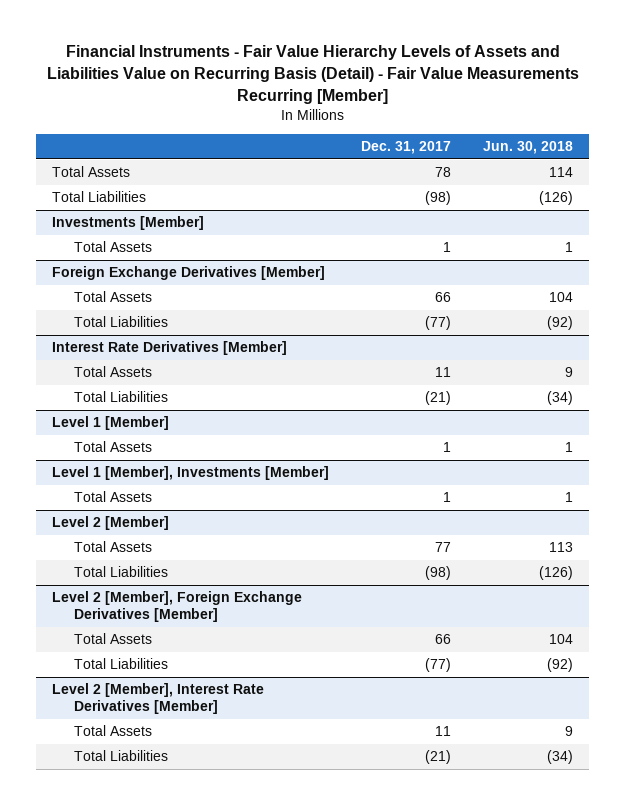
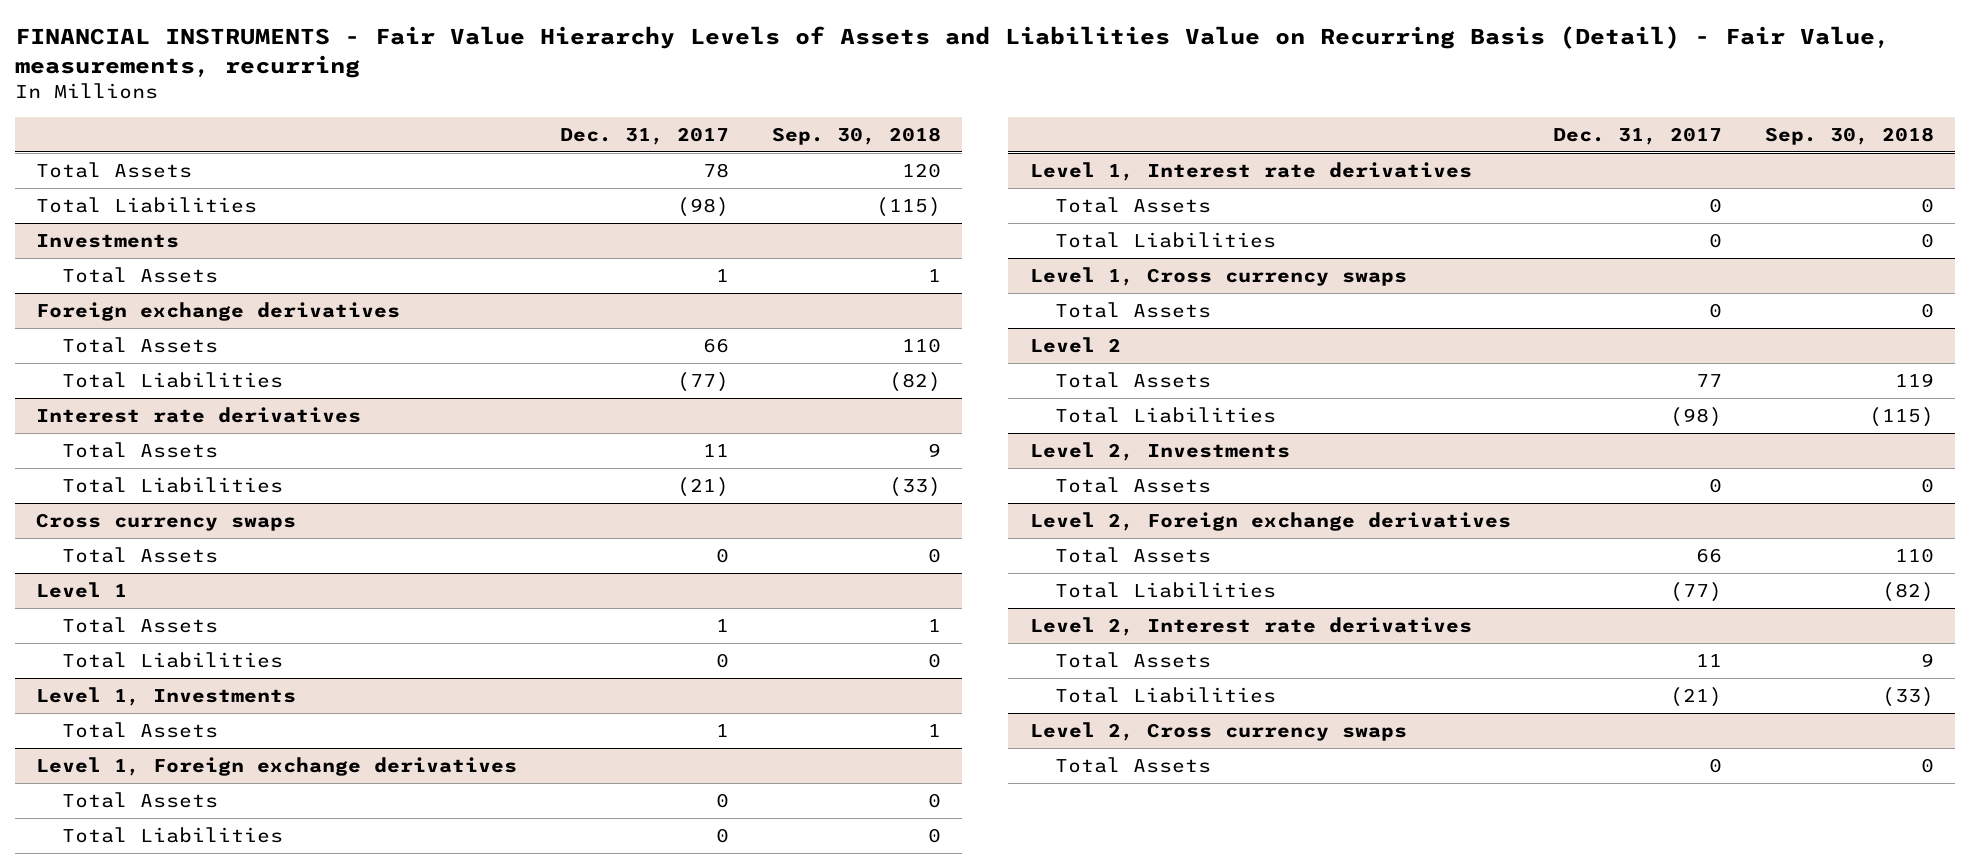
[46,45,579,104] Financial Instruments - Fair Value Hierarchy Levels of Assets and Liabilities Value on Recurring Basis (Detail) - Fair Value Measurements Recurring [Member] -> [15,26,1891,78] FINANCIAL INSTRUMENTS - Fair Value Hierarchy Levels of Assets and Liabilities Value on Recurring Basis (Detail) - Fair Value, measurements, recurring
[483,141,574,155] Jun. 30, 2018 -> none
none -> [771,126,941,145] Sep. 30, 2018
[51,216,204,231] Investments [Member] -> [36,234,180,249] Investments
[51,266,325,281] Foreign Exchange Derivatives [Member] -> [36,302,401,322] Foreign exchange derivatives
[51,341,287,356] Interest Rate Derivatives [Member] -> [36,407,362,424] Interest rate derivatives
[51,416,169,431] Level 1 [Member] -> [36,513,297,532] Cross currency swaps
none -> [61,547,218,564] Total Assets
none -> [36,582,128,599] Level 1
none -> [61,652,283,669] Total Liabilities
[51,466,329,481] Level 1 [Member], Investments [Member] -> [36,687,297,707] Level 1, Investments
none -> [36,757,518,777] Level 1, Foreign exchange derivatives
none -> [61,792,218,809] Total Assets
none -> [61,827,283,844] Total Liabilities
none -> [1029,162,1472,182] Level 1, Interest rate derivatives
none -> [1054,197,1211,214] Total Assets
none -> [1054,232,1276,249] Total Liabilities
none -> [1029,267,1407,287] Level 1, Cross currency swaps
none -> [1054,302,1211,319] Total Assets
[51,516,169,531] Level 2 [Member] -> [1029,337,1121,354] Level 2
none -> [1029,442,1290,462] Level 2, Investments
none -> [1054,477,1211,494] Total Assets
[51,591,302,623] Level 2 [Member], Foreign Exchange Derivatives [Member] -> [1029,512,1511,532] Level 2, Foreign exchange derivatives
[51,683,264,715] Level 2 [Member], Interest Rate Derivatives [Member] -> [1029,617,1472,637] Level 2, Interest rate derivatives
none -> [1029,722,1407,742] Level 2, Cross currency swaps
none -> [1054,757,1211,774] Total Assets

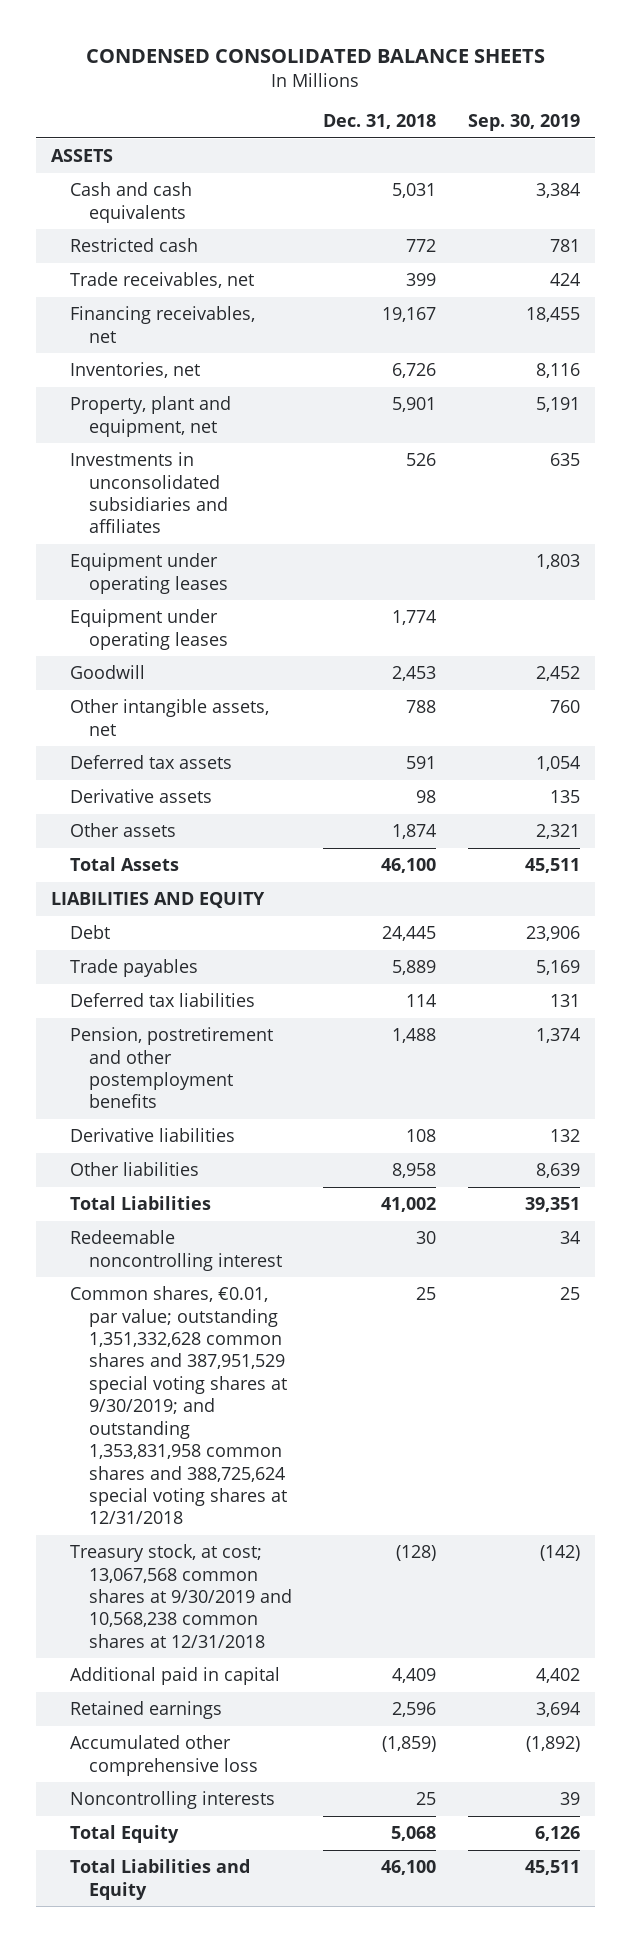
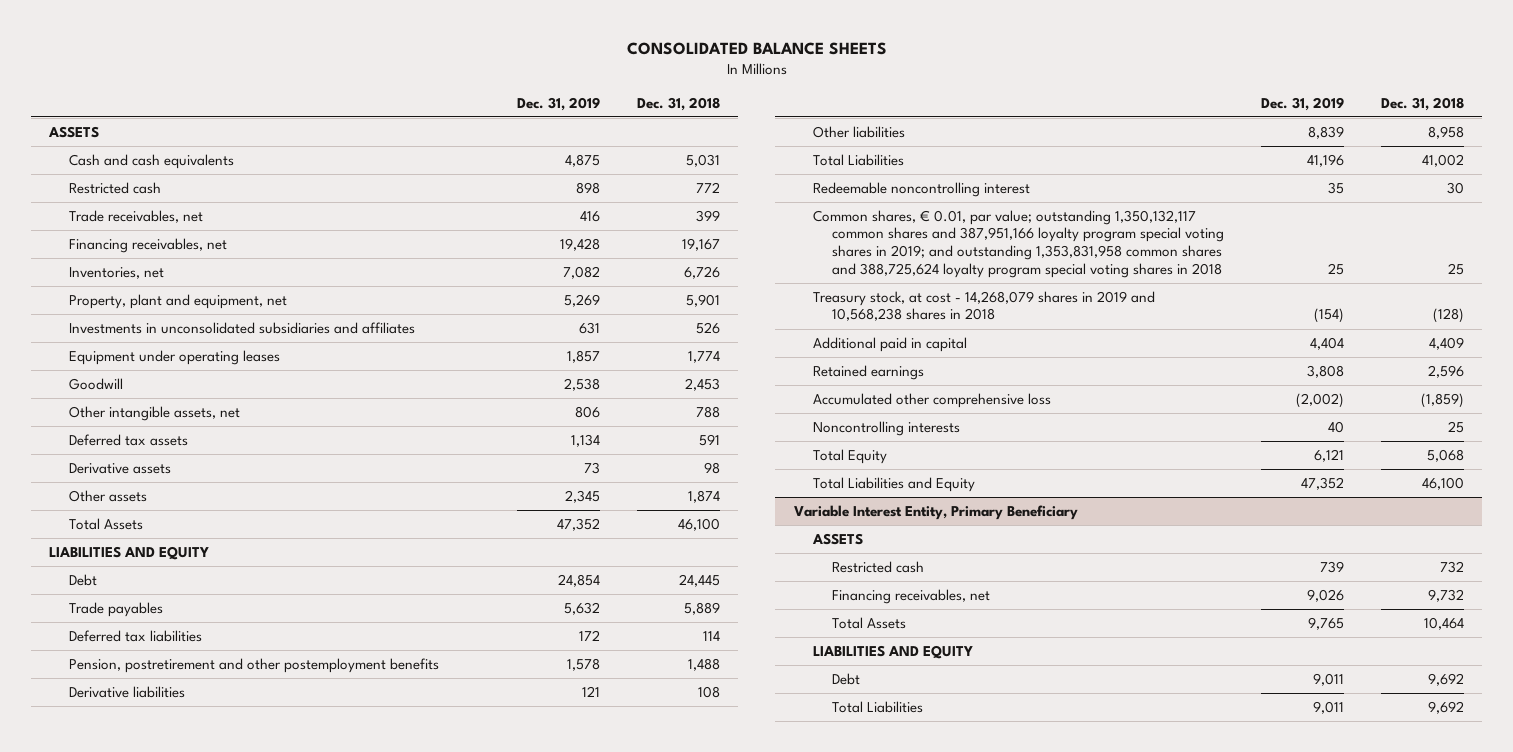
[86,48,546,63] CONDENSED CONSOLIDATED BALANCE SHEETS -> [626,42,887,56] CONSOLIDATED BALANCE SHEETS
[467,114,580,132] Sep. 30, 2019 -> none
none -> [516,96,600,111] Dec. 31, 2019
[69,553,228,594] Equipment under operating leases -> none
[69,1286,287,1525] Common shares, €0.01, par value; outstanding 1,351,332,628 common shares and 387,951,529 special voting shares at 9/30/2019; and outstanding 1,353,831,958 common shares and 388,725,624 special voting shares at 12/31/2018 -> [812,209,1225,278] Common shares, € 0.01, par value; outstanding 1,350,132,117 common shares and 387,951,166 loyalty program special voting shares in 2019; and outstanding 1,353,831,958 common shares and 388,725,624 loyalty program special voting shares in 2018
[69,1544,292,1648] Treasury stock, at cost; 13,067,568 common shares at 9/30/2019 and 10,568,238 common shares at 12/31/2018 -> [812,290,1155,322] Treasury stock, at cost - 14,268,079 shares in 2019 and 10,568,238 shares in 2018
none -> [793,504,1078,520] Variable Interest Entity, Primary Beneficiary
none -> [811,532,863,545] ASSETS
none -> [832,560,925,573] Restricted cash
none -> [832,588,991,604] Financing receivables, net
none -> [832,616,907,629] Total Assets
none -> [812,644,973,659] LIABILITIES AND EQUITY
none -> [832,672,861,685] Debt
none -> [832,700,924,713] Total Liabilities

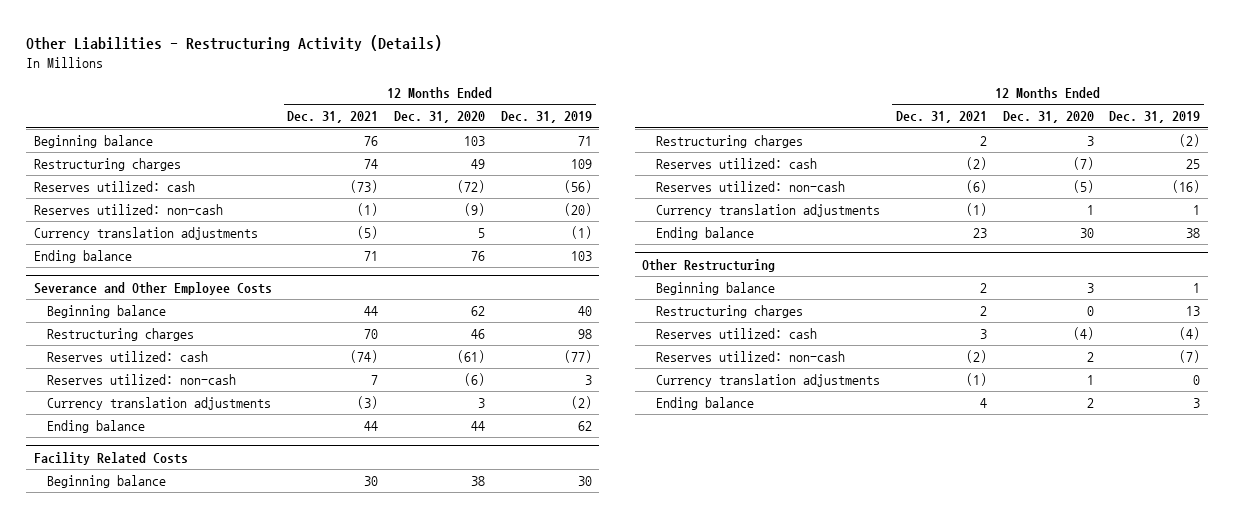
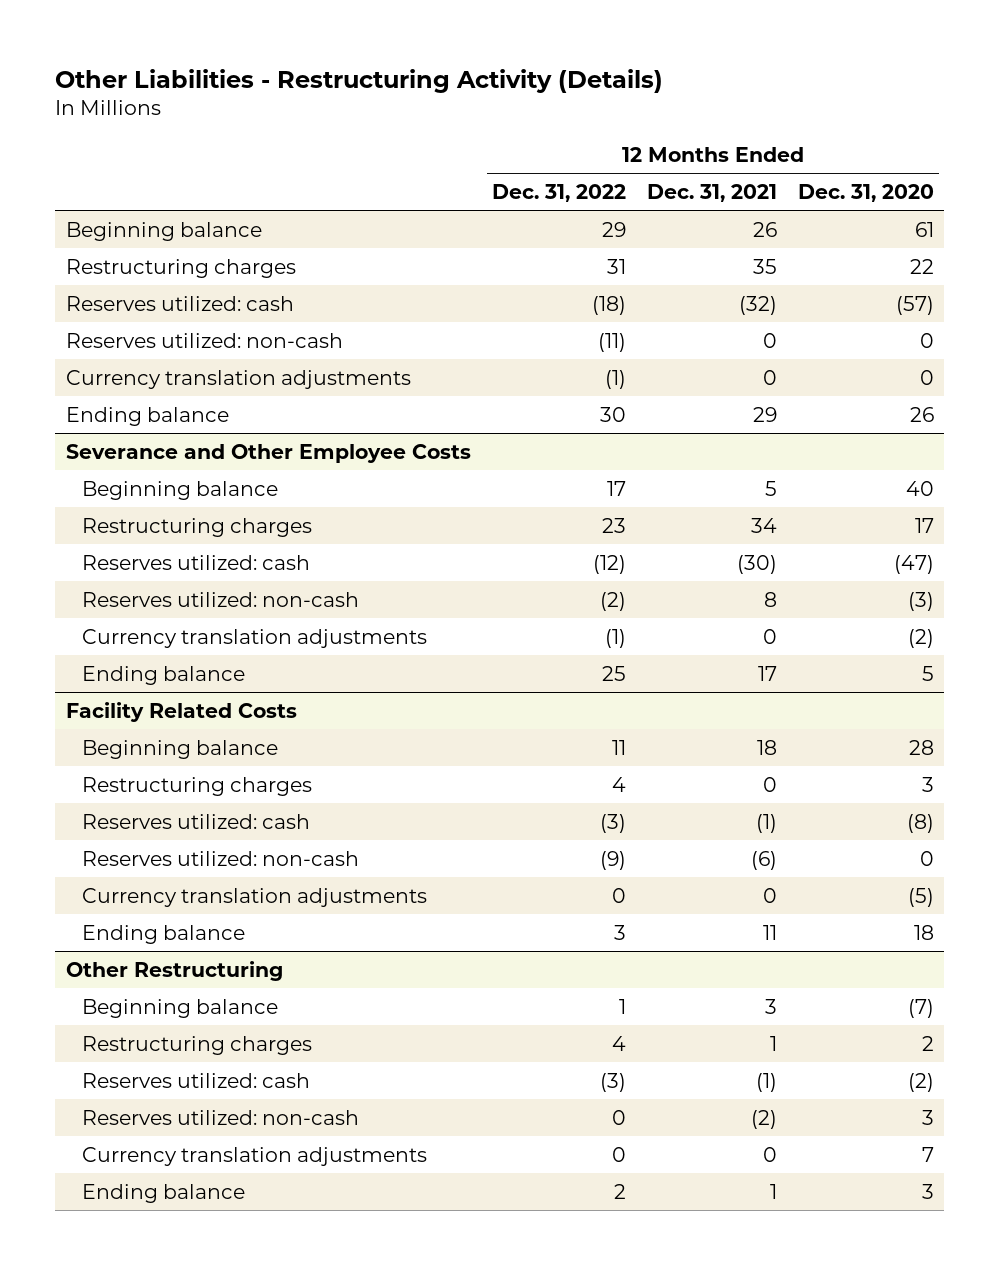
[500,111,592,124] Dec. 31, 2019 -> none
none -> [491,183,626,202] Dec. 31, 2022
[364,136,379,147] 76 -> [752,221,777,237] 26
[464,136,486,147] 103 -> [914,221,934,237] 61
[364,159,379,170] 74 -> [752,258,777,274] 35
[471,159,486,170] 49 -> [909,258,934,274] 22
[350,180,379,194] (73) -> [738,295,777,315] (32)
[457,180,486,194] (72) -> [895,295,934,315] (57)
[357,203,379,217] (1) -> [762,332,777,348] 0
[464,203,486,217] (9) -> [919,332,934,348] 0
[357,226,379,240] (5) -> [762,369,777,385] 0
[478,228,486,239] 5 -> [919,369,934,385] 0
[364,251,379,262] 71 -> [752,406,777,422] 29
[471,251,486,262] 76 -> [909,406,934,422] 26
[364,306,379,317] 44 -> [764,480,777,496] 5
[471,306,486,317] 62 -> [905,480,934,496] 40
[364,329,379,340] 70 -> [750,517,777,533] 34
[471,329,486,340] 46 -> [914,517,934,533] 17
[350,350,379,364] (74) -> [736,554,777,574] (30)
[457,350,486,364] (61) -> [893,554,934,574] (47)
[371,375,379,386] 7 -> [763,591,777,607] 8
[464,373,486,387] (6) -> [907,591,934,611] (3)
[357,396,379,410] (3) -> [762,628,777,644] 0
[478,398,486,409] 3 -> [907,628,934,648] (2)
[364,421,379,432] 44 -> [757,665,777,681] 17
[471,421,486,432] 44 -> [921,665,934,681] 5
[364,476,379,487] 30 -> [756,739,777,755] 18
[471,476,486,487] 38 -> [908,739,934,755] 28
[980,136,988,147] 2 -> [762,776,777,792] 0
[966,157,988,171] (2) -> [755,813,777,833] (1)
[1072,157,1094,171] (7) -> [906,813,934,833] (8)
[1072,180,1094,194] (5) -> [919,850,934,866] 0
[966,203,988,217] (1) -> [762,887,777,903] 0
[1086,205,1094,216] 1 -> [907,887,934,907] (5)
[973,228,988,239] 23 -> [762,924,777,940] 11
[1079,228,1094,239] 30 -> [913,924,934,940] 18
[980,283,988,294] 2 -> [764,998,777,1014] 3
[1086,283,1094,294] 3 -> [907,998,934,1018] (7)
[980,306,988,317] 2 -> [769,1035,777,1051] 1
[1086,306,1094,317] 0 -> [921,1035,934,1051] 2
[980,329,988,340] 3 -> [755,1072,777,1092] (1)
[1072,327,1094,341] (4) -> [907,1072,934,1092] (2)
[1086,352,1094,363] 2 -> [921,1109,934,1125] 3
[966,373,988,387] (1) -> [762,1146,777,1162] 0
[1086,375,1094,386] 1 -> [921,1146,934,1162] 7
[980,398,988,409] 4 -> [769,1183,777,1199] 1
[1086,398,1094,409] 2 -> [921,1183,934,1199] 3

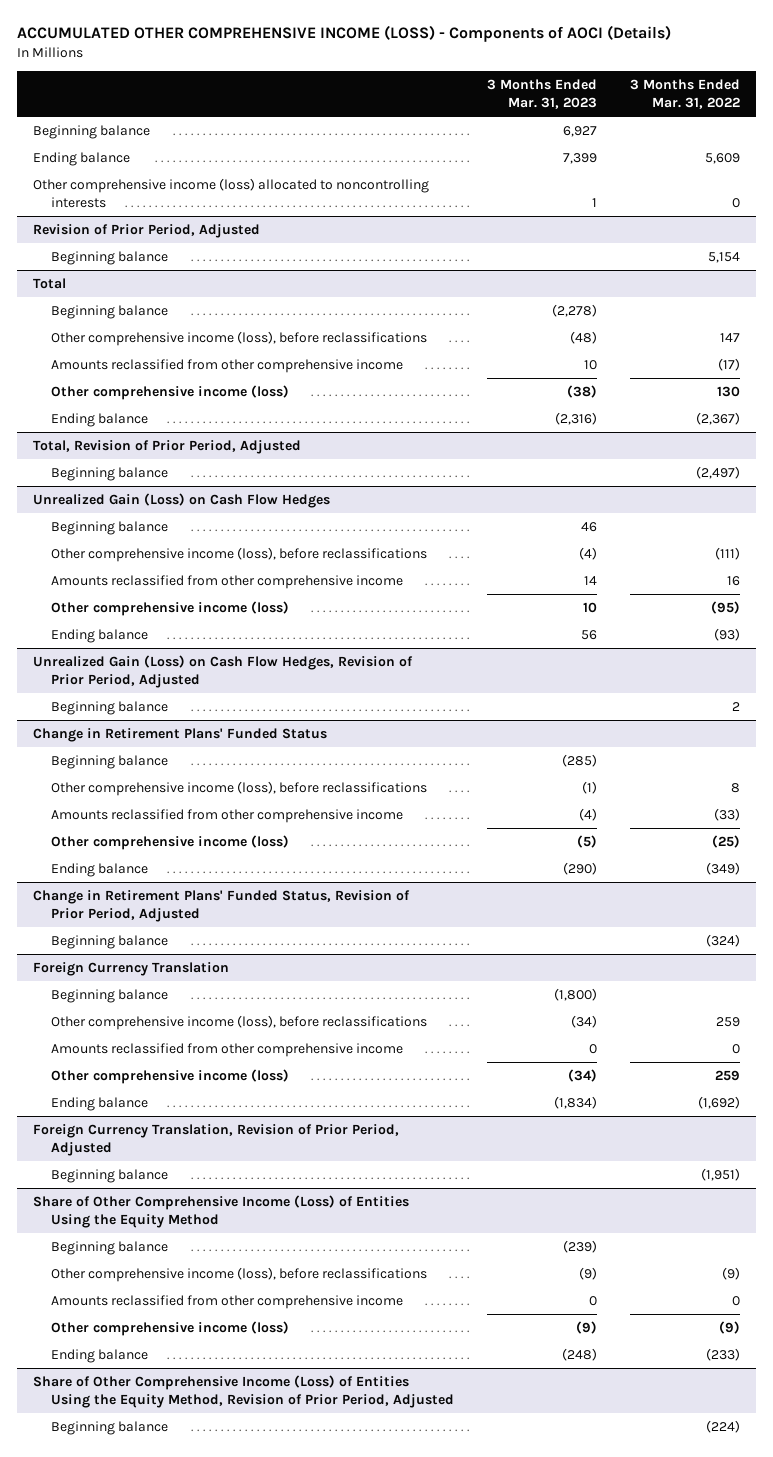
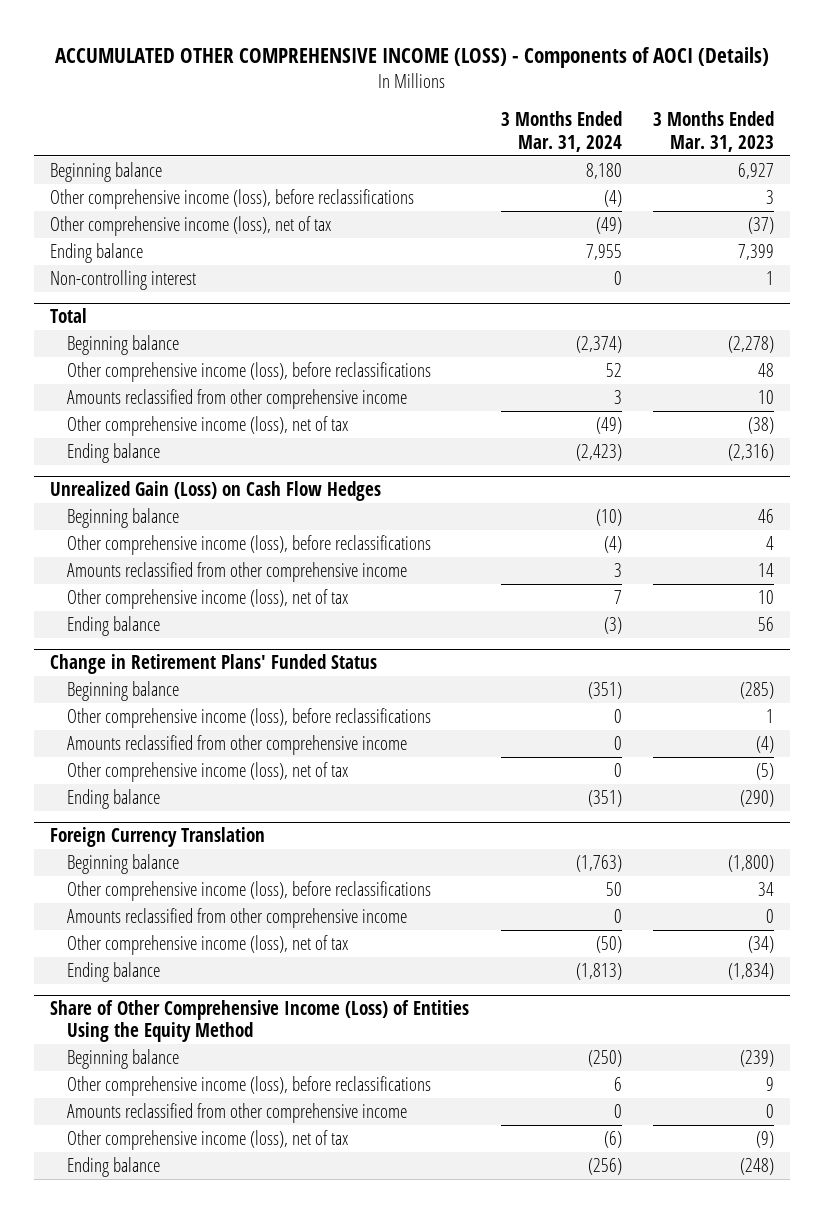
[629,79,740,110] 3 Months Ended Mar. 31, 2022 -> none
none -> [500,111,622,152] 3 Months Ended Mar. 31, 2024
none -> [50,188,415,209] Other comprehensive income (loss), before reclassifications
none -> [50,215,332,236] Other comprehensive income (loss), net of tax
[33,223,261,238] Revision of Prior Period, Adjusted -> none
[50,250,168,265] Beginning balance -> none
[33,177,430,208] Other comprehensive income (loss) allocated to noncontrolling interests -> [50,269,197,290] Non-controlling interest
[569,330,597,344] (48) -> [758,362,775,377] 48
[50,384,289,400] Other comprehensive income (loss) -> [66,415,348,436] Other comprehensive income (loss), net of tax
[33,439,302,454] Total, Revision of Prior Period, Adjusted -> none
[50,466,168,481] Beginning balance -> none
[578,546,597,560] (4) -> [766,535,775,550] 4
[50,600,289,616] Other comprehensive income (loss) -> [66,588,348,609] Other comprehensive income (loss), net of tax
[33,654,414,688] Unrealized Gain (Loss) on Cash Flow Hedges, Revision of Prior Period, Adjusted -> none
[50,700,168,715] Beginning balance -> none
[581,780,597,794] (1) -> [766,708,775,723] 1
[50,834,289,850] Other comprehensive income (loss) -> [66,761,348,782] Other comprehensive income (loss), net of tax
[33,889,411,922] Change in Retirement Plans' Funded Status, Revision of Prior Period, Adjusted -> none
[50,934,168,949] Beginning balance -> none
[570,1014,597,1028] (34) -> [758,881,775,896] 34
[50,1068,289,1084] Other comprehensive income (loss) -> [66,934,348,955] Other comprehensive income (loss), net of tax
[33,1123,400,1156] Foreign Currency Translation, Revision of Prior Period, Adjusted -> none
[50,1168,168,1183] Beginning balance -> none
[578,1266,597,1280] (9) -> [766,1076,775,1091] 9
[50,1320,289,1336] Other comprehensive income (loss) -> [66,1129,348,1150] Other comprehensive income (loss), net of tax
[33,1374,454,1408] Share of Other Comprehensive Income (Loss) of Entities Using the Equity Method, Revision of Prior Period, Adjusted -> none
[50,1420,168,1435] Beginning balance -> none

